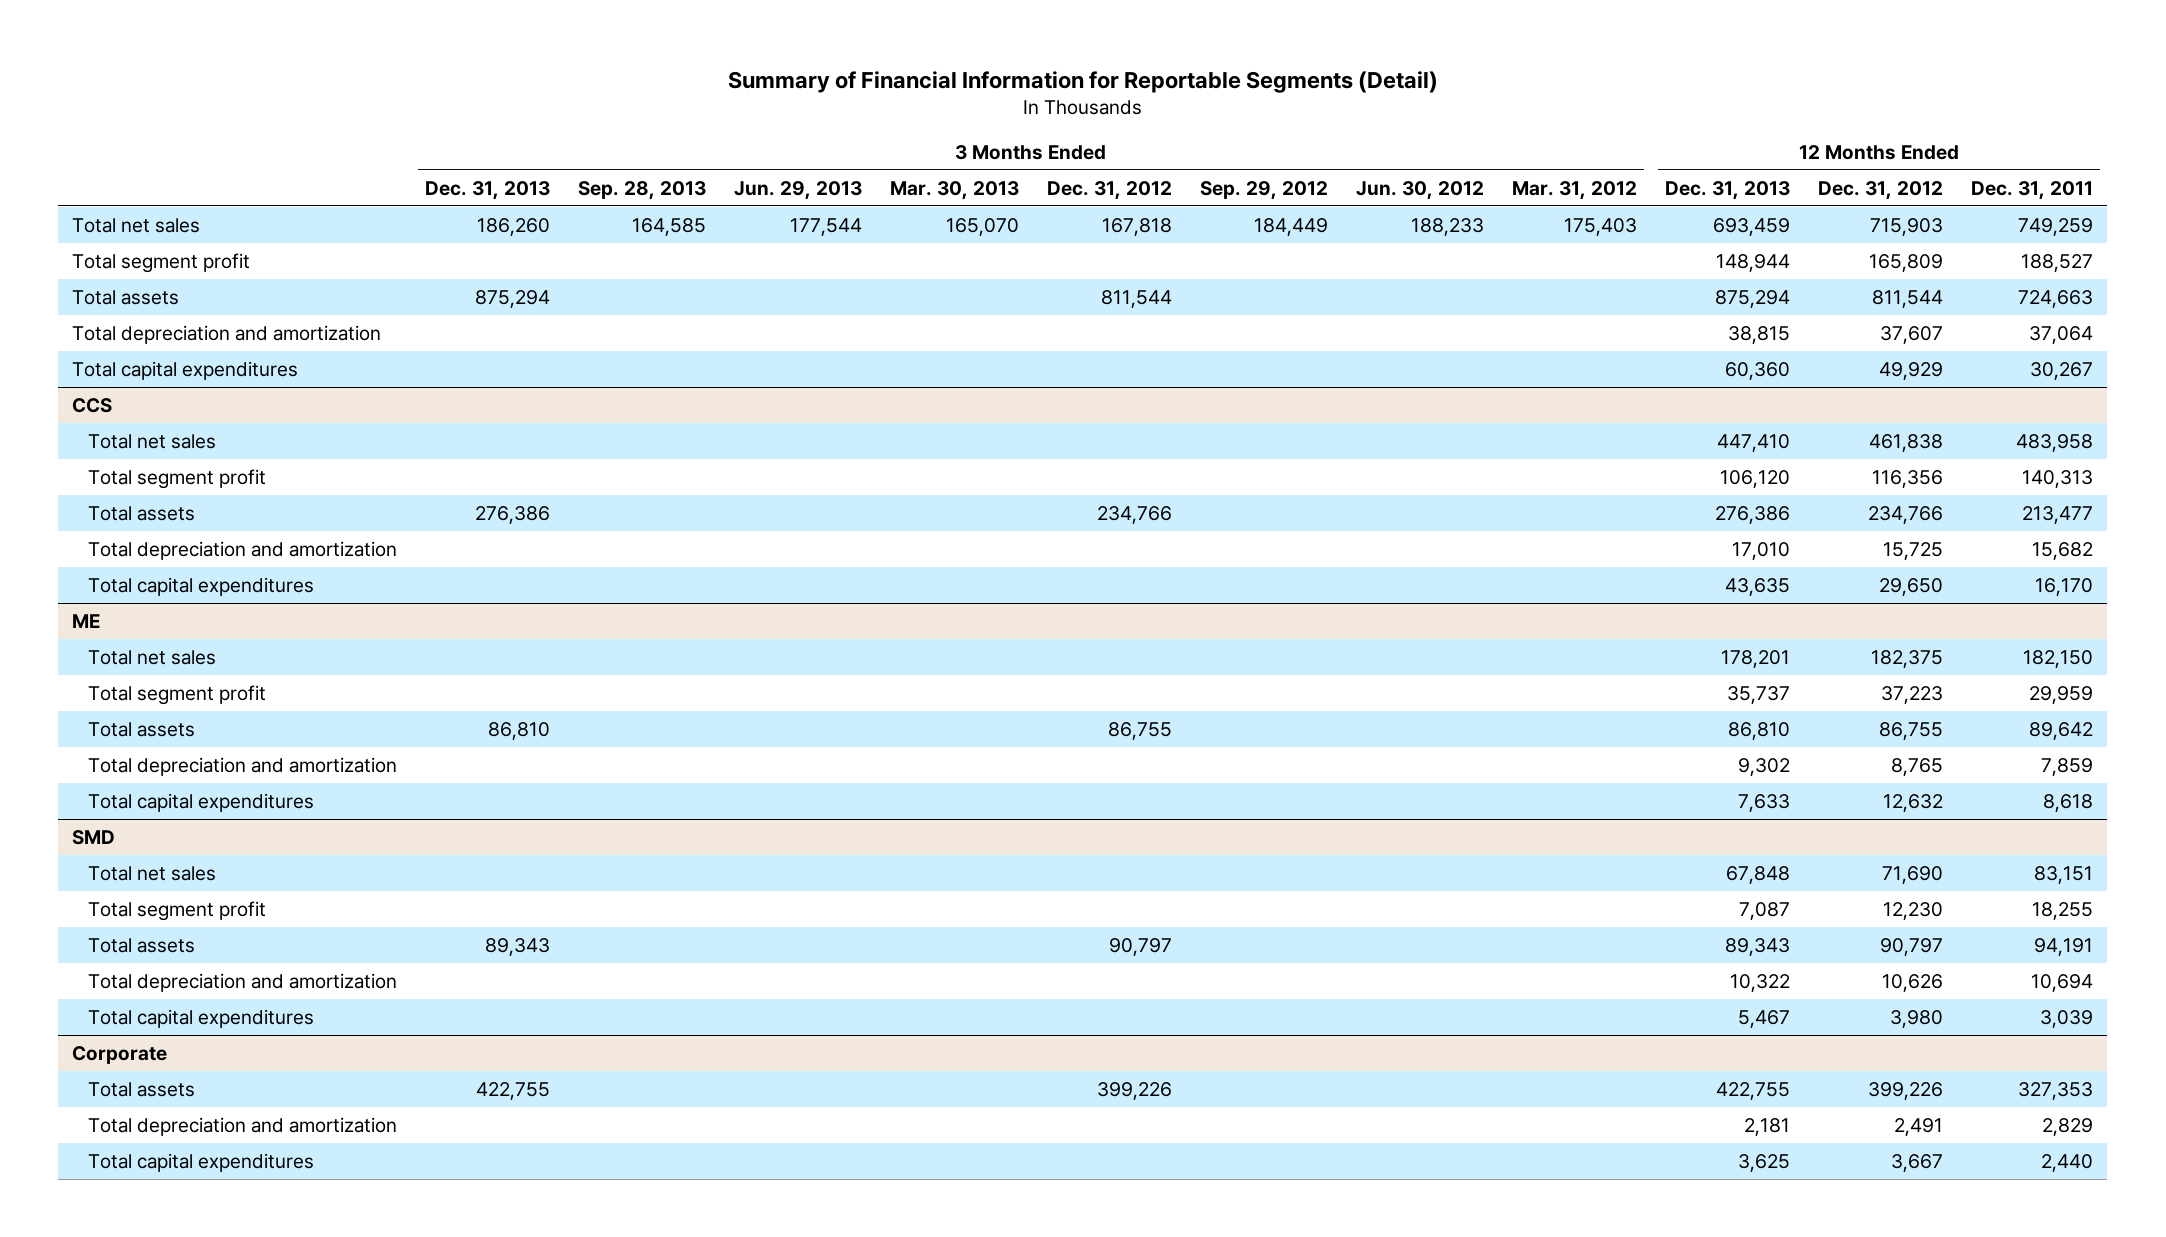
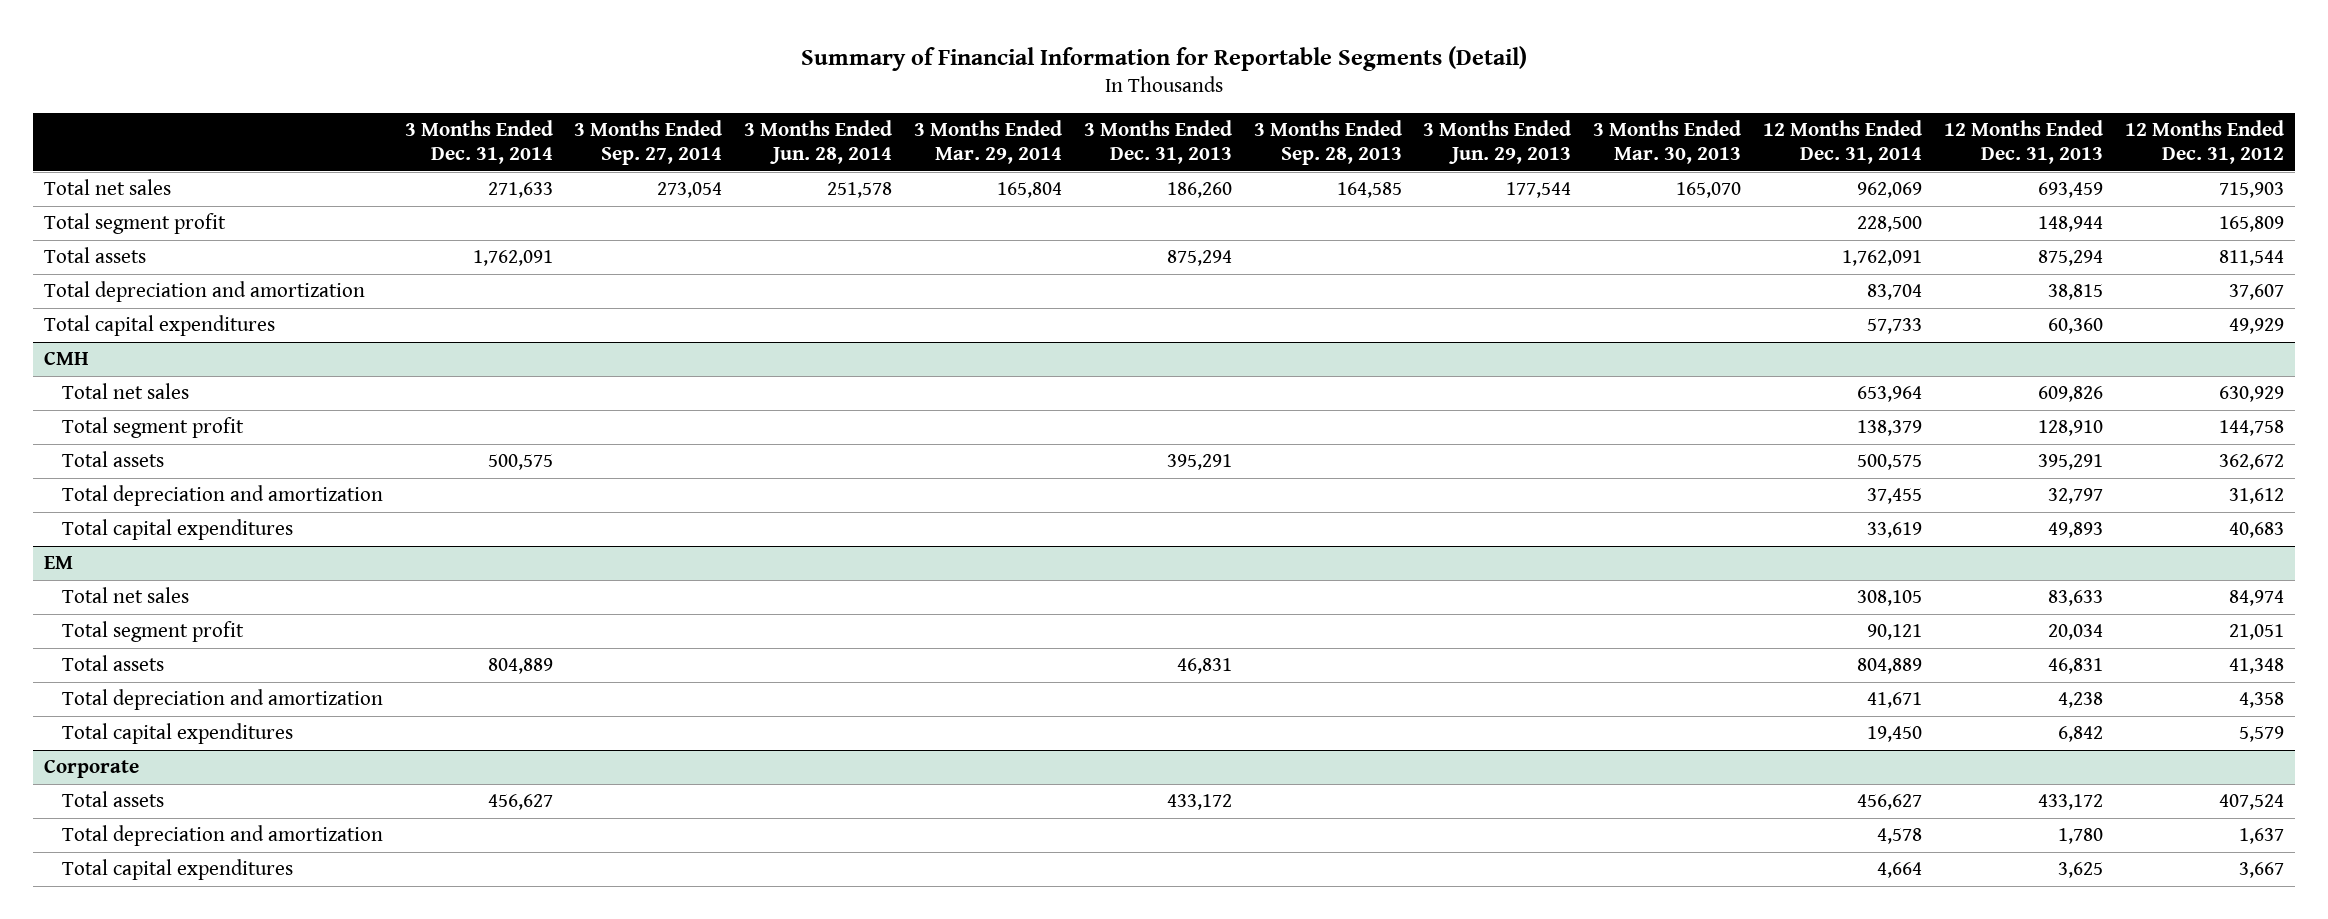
[1047,180,1173,200] Dec. 31, 2012 -> none
[1200,180,1329,200] Sep. 29, 2012 -> none
[1356,180,1485,200] Jun. 30, 2012 -> none
[1512,180,1638,200] Mar. 31, 2012 -> none
[1971,180,2094,200] Dec. 31, 2011 -> none
none -> [404,119,553,165] 3 Months Ended Dec. 31, 2014
none -> [574,119,723,166] 3 Months Ended Sep. 27, 2014
none -> [744,119,893,165] 3 Months Ended Jun. 28, 2014
none -> [913,119,1062,165] 3 Months Ended Mar. 29, 2014
none -> [1763,119,1923,165] 12 Months Ended Dec. 31, 2014
[72,397,113,413] CCS -> none
[72,613,101,628] ME -> none
[72,829,116,845] SMD -> none
[88,865,217,881] Total net sales -> none
[88,900,267,921] Total segment profit -> none
[88,937,196,953] Total assets -> none
[88,972,398,992] Total depreciation and amortization -> none
[88,1008,315,1028] Total capital expenditures -> none
none -> [44,352,90,366] CMH
[1717,433,1791,452] 447,410 -> [2037,386,2103,403] 609,826
[1869,433,1944,452] 461,838 -> [2218,386,2284,403] 630,929
[1720,469,1791,488] 106,120 -> [2037,420,2103,437] 128,910
[1872,469,1944,488] 116,356 -> [2218,420,2284,437] 144,758
[475,505,551,524] 276,386 -> [1166,454,1232,471] 395,291
[1715,505,1791,524] 276,386 -> [2037,454,2103,471] 395,291
[1868,505,1944,524] 234,766 -> [2218,454,2284,471] 362,672
[1732,541,1791,560] 17,010 -> [2047,488,2103,505] 32,797
[1883,541,1944,560] 15,725 -> [2228,488,2284,505] 31,612
[1725,577,1791,596] 43,635 -> [2047,522,2103,539] 49,893
[1879,577,1944,596] 29,650 -> [2228,522,2284,539] 40,683
none -> [44,556,74,570] EM
[1721,649,1791,668] 178,201 -> [2047,590,2103,607] 83,633
[1871,649,1944,668] 182,375 -> [2228,590,2284,607] 84,974
[1727,685,1791,704] 35,737 -> [2047,624,2103,641] 20,034
[1881,685,1944,704] 37,223 -> [2228,624,2284,641] 21,051
[488,721,551,740] 86,810 -> [1176,658,1232,675] 46,831
[1728,721,1791,740] 86,810 -> [2047,658,2103,675] 46,831
[1879,721,1944,740] 86,755 -> [2228,658,2284,675] 41,348
[1738,757,1791,776] 9,302 -> [2057,692,2103,709] 4,238
[1891,757,1944,776] 8,765 -> [2238,692,2284,709] 4,358
[1738,793,1791,812] 7,633 -> [2057,726,2103,743] 6,842
[1883,793,1944,812] 12,632 -> [2238,726,2284,743] 5,579
[476,1081,551,1100] 422,755 -> [1166,794,1232,811] 433,172
[1716,1081,1791,1100] 422,755 -> [2037,794,2103,811] 433,172
[1868,1081,1944,1100] 399,226 -> [2218,794,2284,811] 407,524
[1744,1117,1791,1136] 2,181 -> [2057,828,2103,845] 1,780
[1894,1117,1944,1136] 2,491 -> [2238,828,2284,845] 1,637

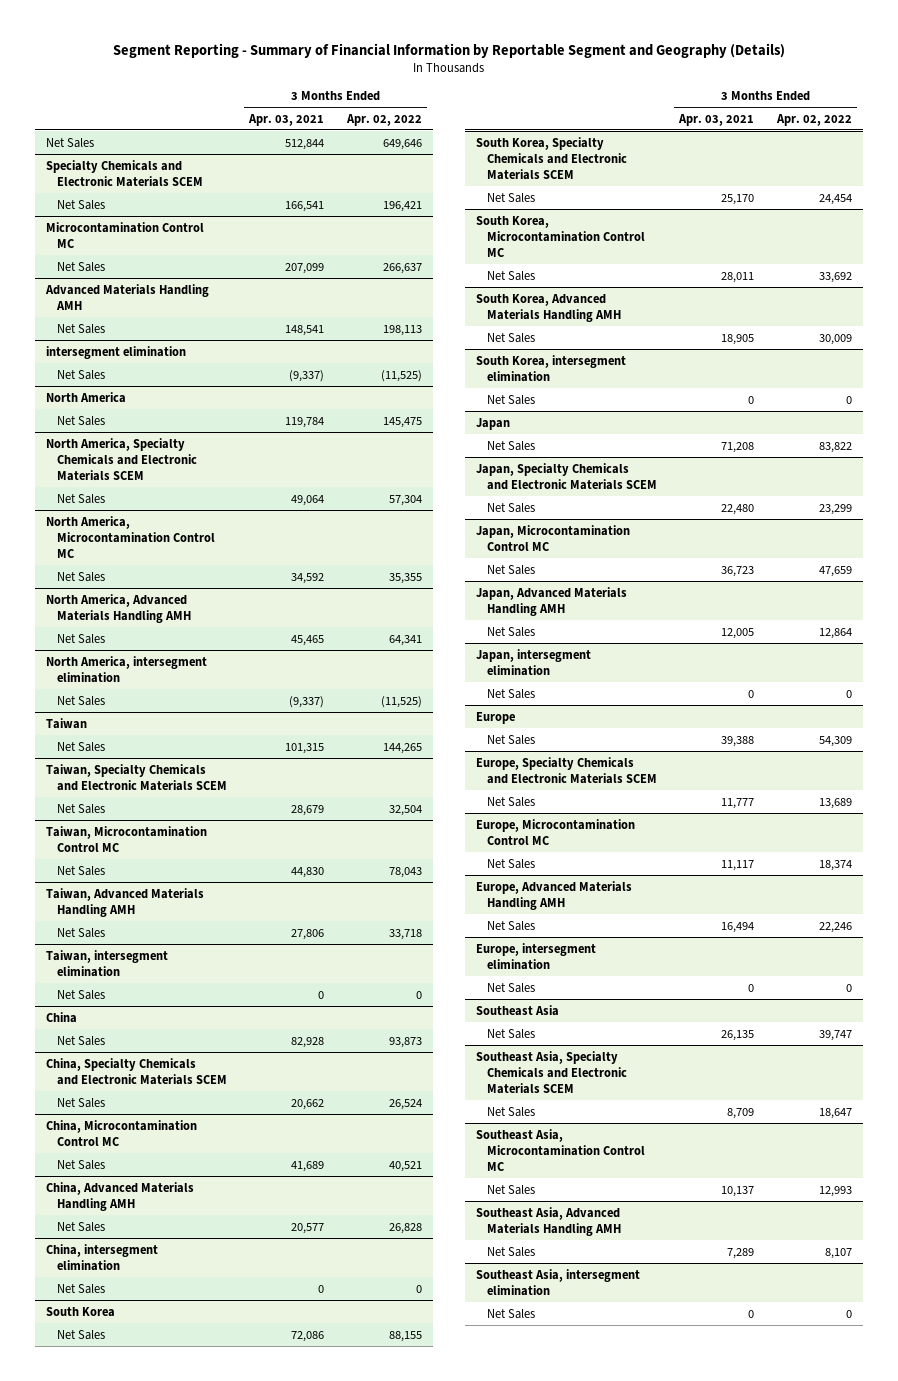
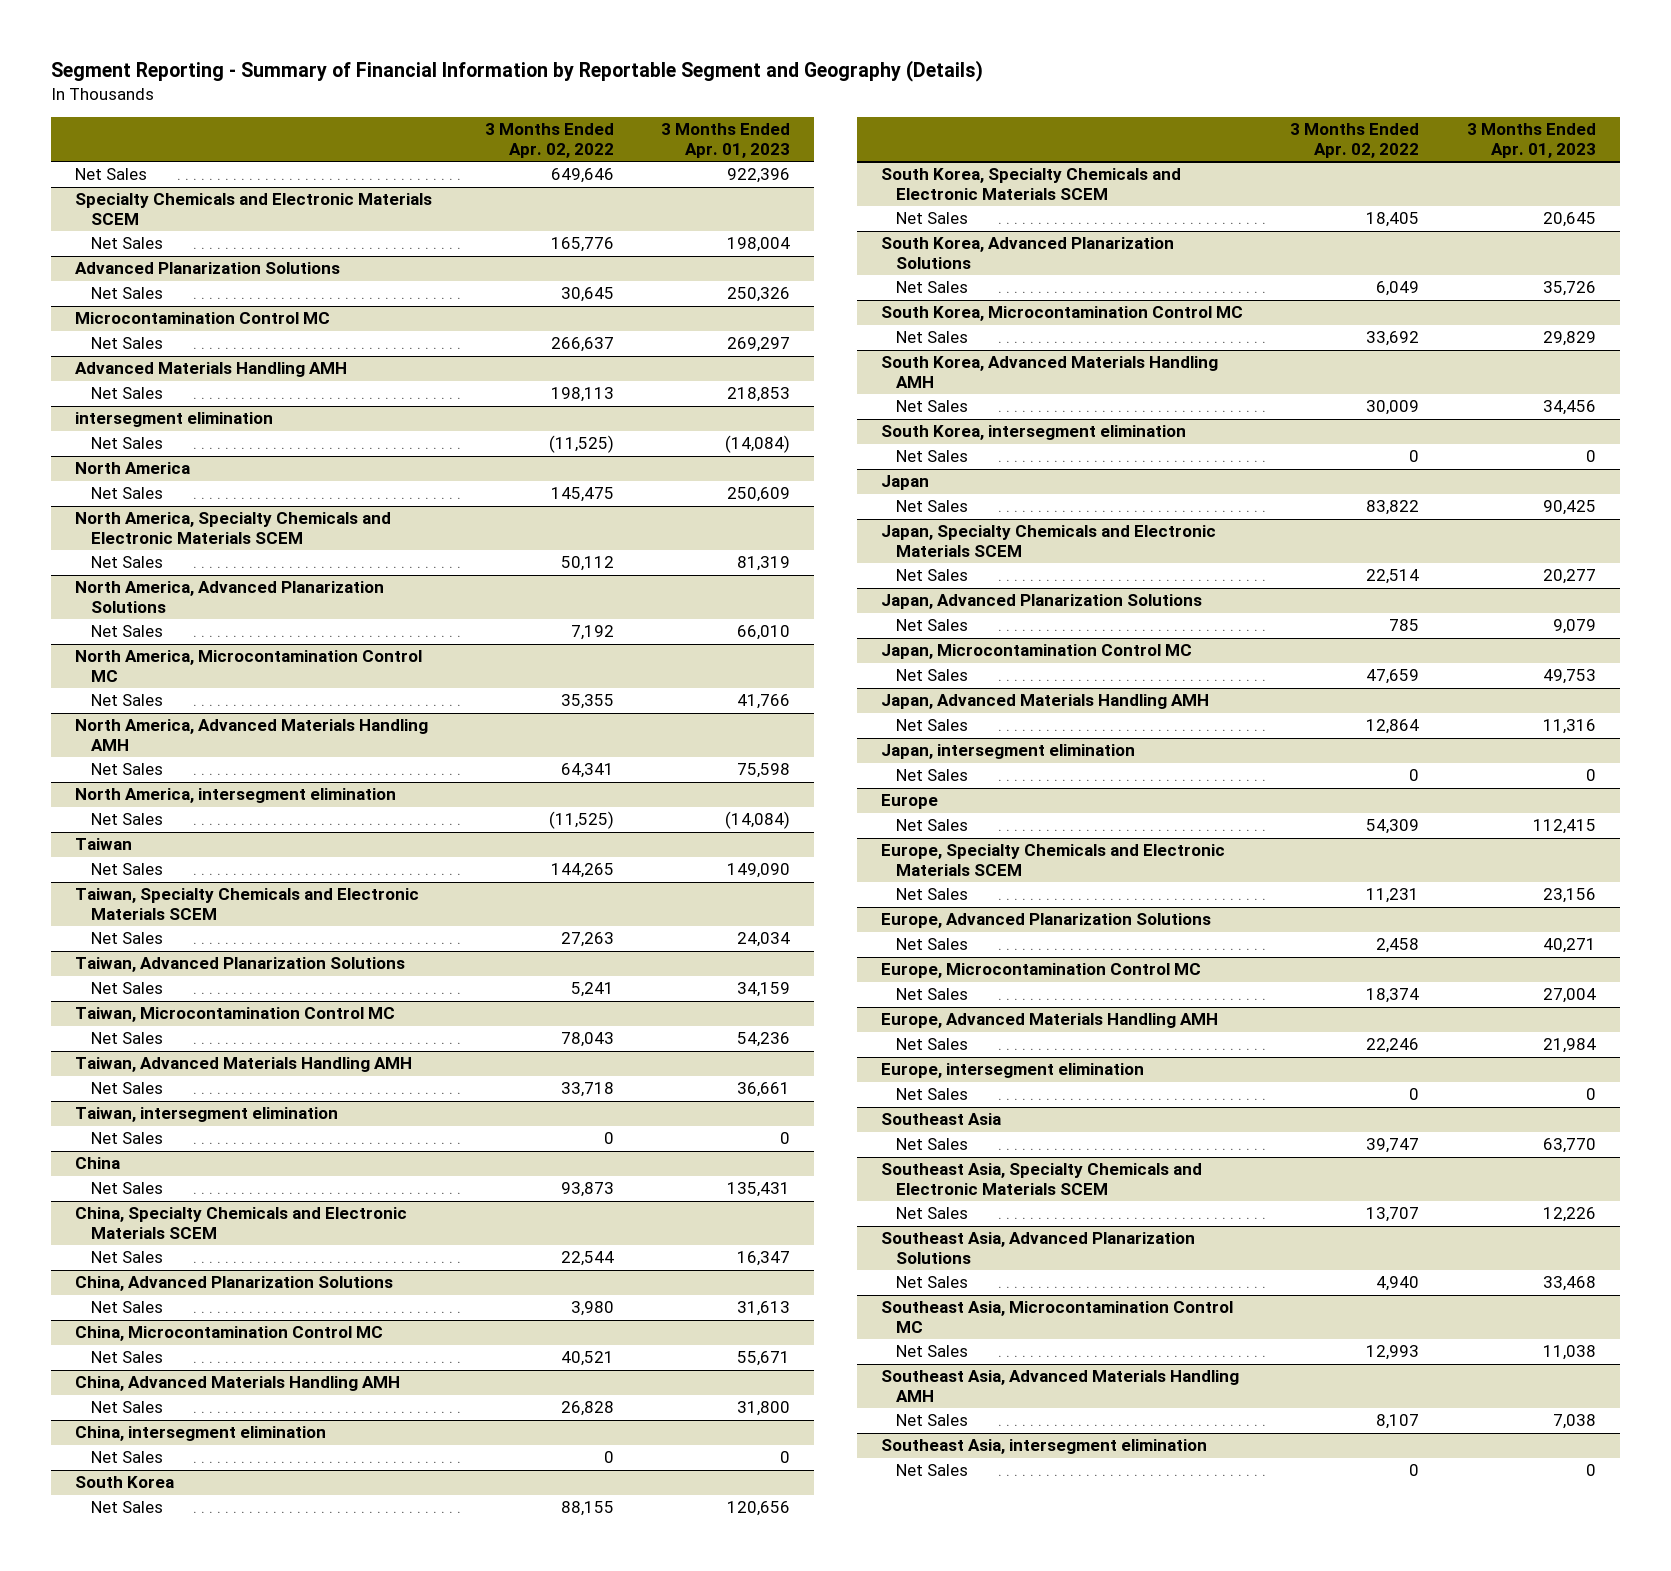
[248,113,325,126] Apr. 03, 2021 -> none
none -> [661,123,791,158] 3 Months Ended Apr. 01, 2023
[382,200,422,212] 196,421 -> [550,237,614,253] 165,776
none -> [74,262,340,275] Advanced Planarization Solutions
none -> [90,287,163,300] Net Sales
[388,494,422,506] 57,304 -> [560,556,614,572] 50,112
none -> [74,581,384,614] North America, Advanced Planarization Solutions
none -> [90,625,163,638] Net Sales
[388,804,422,816] 32,504 -> [560,932,614,948] 27,263
none -> [74,957,405,973] Taiwan, Advanced Planarization Solutions
none -> [90,982,163,995] Net Sales
[388,1098,422,1110] 26,524 -> [560,1251,614,1267] 22,544
none -> [74,1276,393,1292] China, Advanced Planarization Solutions
none -> [90,1301,163,1314] Net Sales
[818,193,852,205] 24,454 -> [1366,212,1420,228] 18,405
none -> [880,237,1174,270] South Korea, Advanced Planarization Solutions
none -> [896,281,969,294] Net Sales
[818,503,852,515] 23,299 -> [1366,569,1420,585] 22,514
none -> [880,594,1202,610] Japan, Advanced Planarization Solutions
none -> [896,619,969,632] Net Sales
[818,797,852,809] 13,689 -> [1366,888,1420,904] 11,231
none -> [880,913,1211,929] Europe, Advanced Planarization Solutions
none -> [896,938,969,951] Net Sales
[818,1107,852,1119] 18,647 -> [1366,1207,1420,1223] 13,707
none -> [880,1232,1195,1265] Southeast Asia, Advanced Planarization Solutions
none -> [896,1276,969,1289] Net Sales

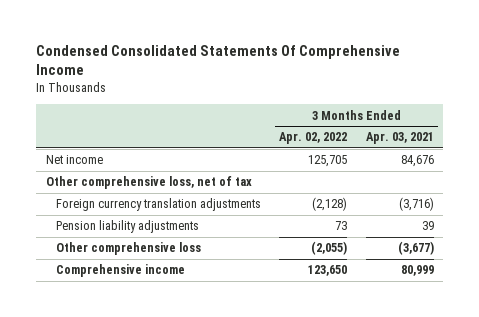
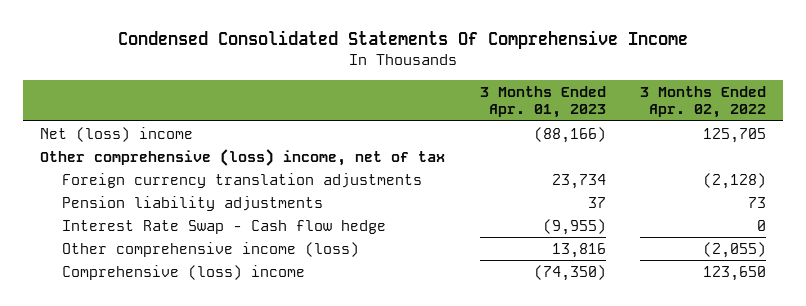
[365,132,434,145] Apr. 03, 2021 -> none
none -> [479,85,606,118] 3 Months Ended Apr. 01, 2023
[45,155,103,165] Net income -> [40,126,194,142] Net (loss) income
[45,176,252,190] Other comprehensive loss, net of tax -> [40,148,446,166] Other comprehensive (loss) income, net of tax
none -> [61,219,386,234] Interest Rate Swap - Cash flow hedge
[55,242,201,256] Other comprehensive loss -> [61,241,359,257] Other comprehensive income (loss)
[55,264,185,278] Comprehensive income -> [61,264,305,280] Comprehensive (loss) income

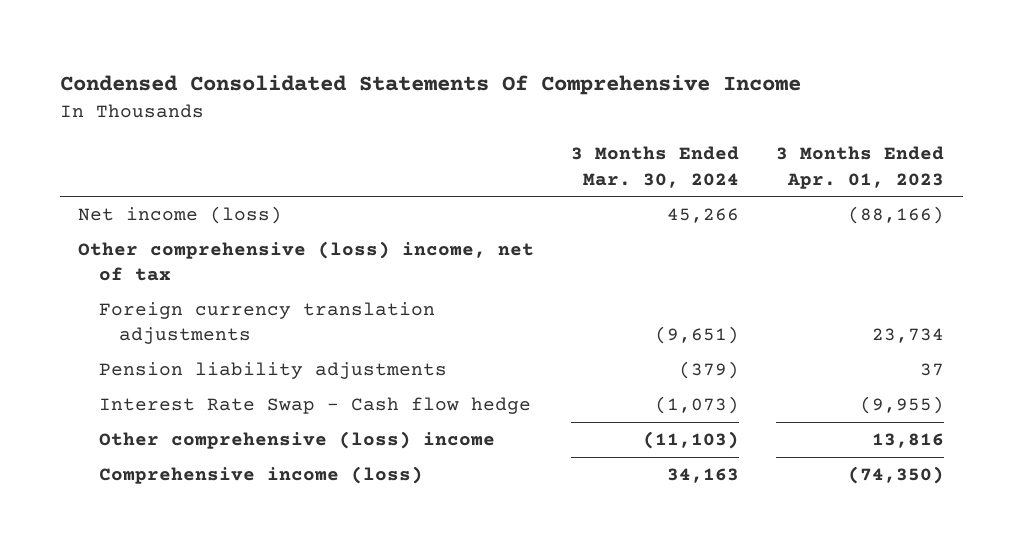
[639,85,766,118] 3 Months Ended Apr. 02, 2022 -> none
none -> [571,146,740,188] 3 Months Ended Mar. 30, 2024
[40,126,194,142] Net (loss) income -> [78,206,283,225] Net income (loss)
[61,241,359,257] Other comprehensive income (loss) -> [98,431,495,450] Other comprehensive (loss) income
[61,264,305,280] Comprehensive (loss) income -> [98,466,423,485] Comprehensive income (loss)

